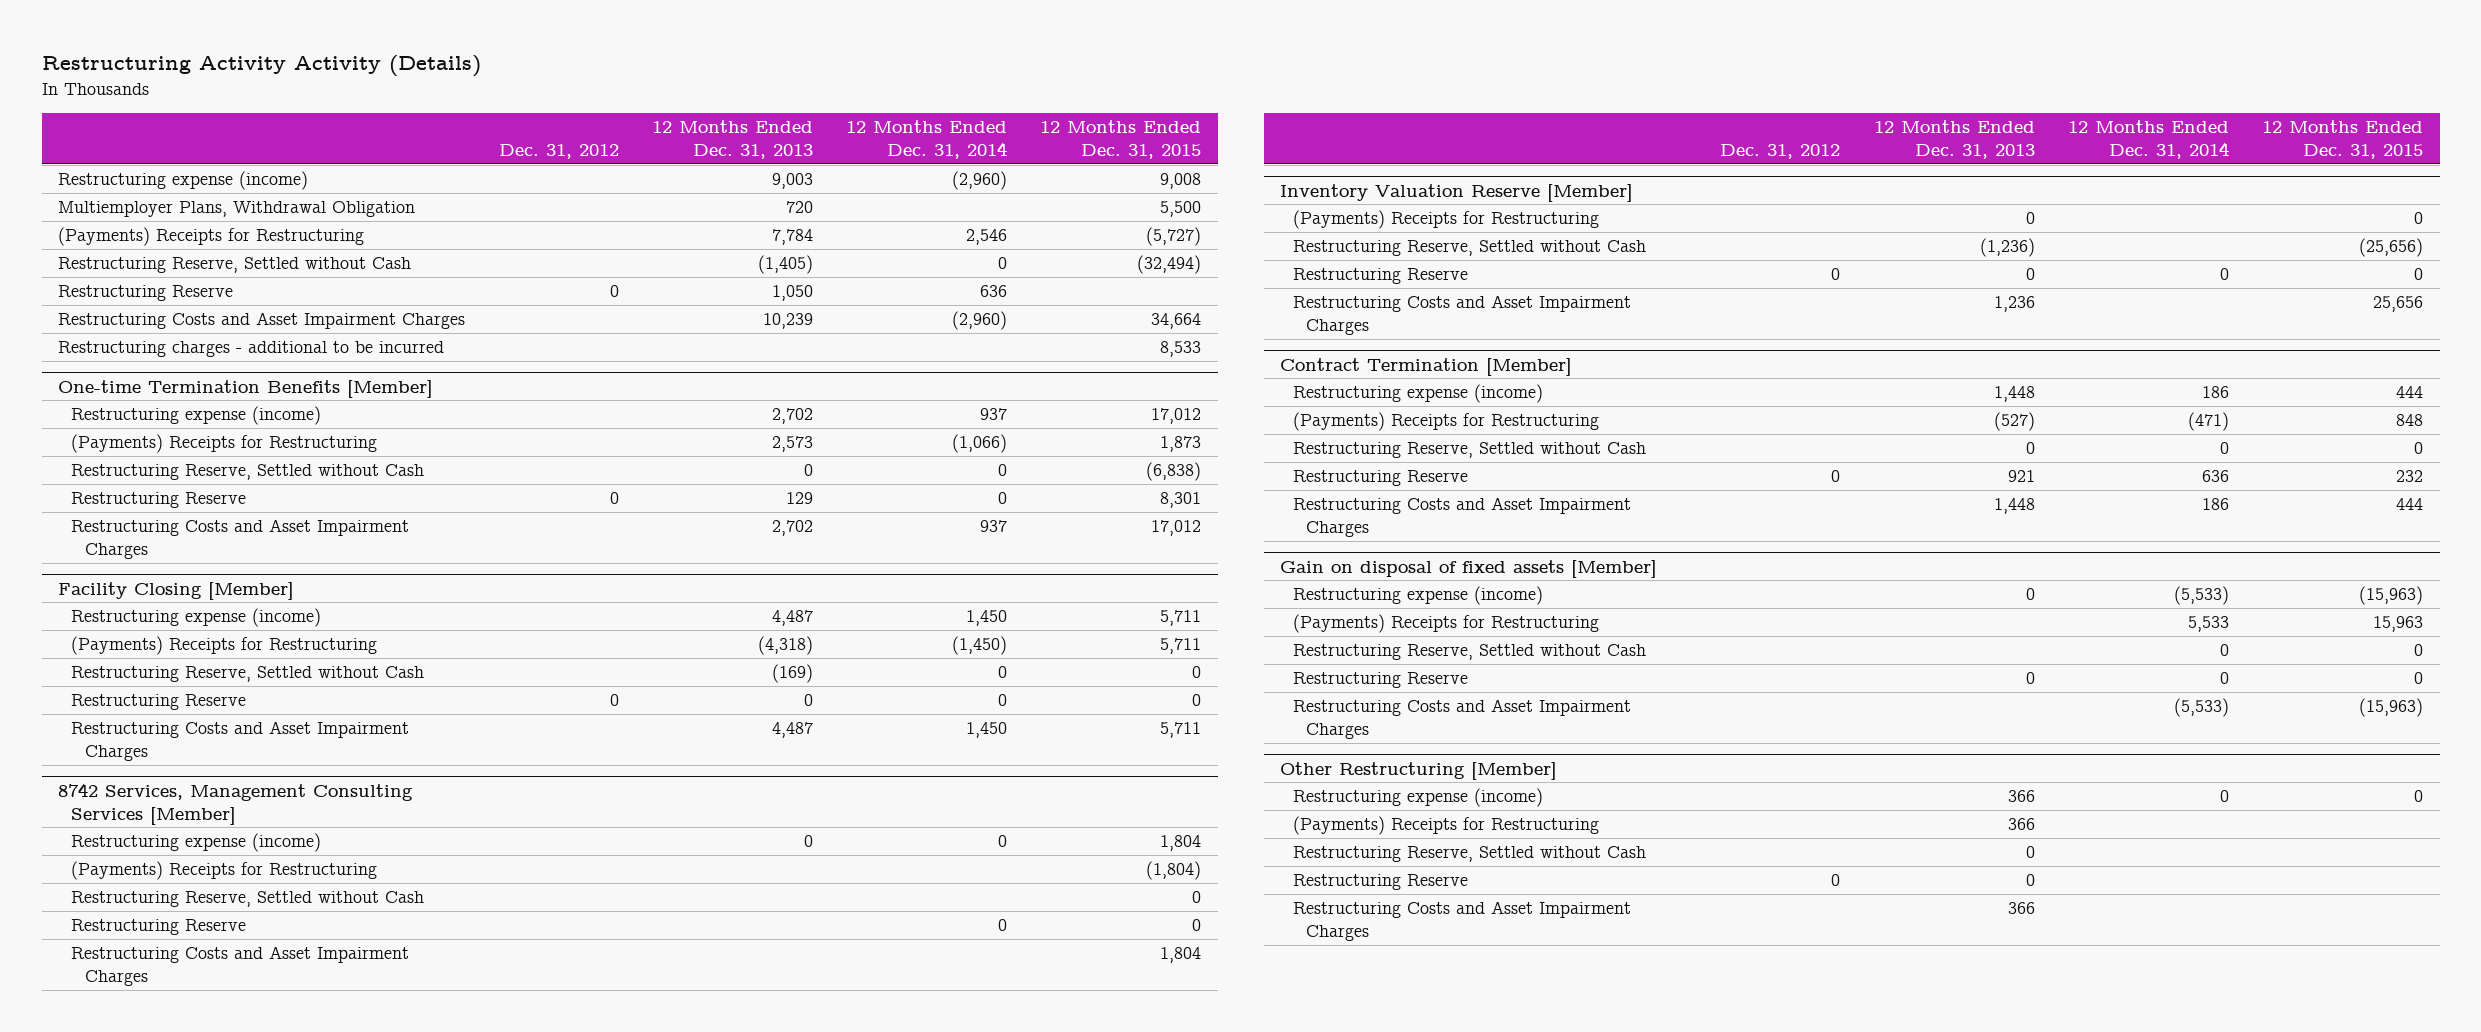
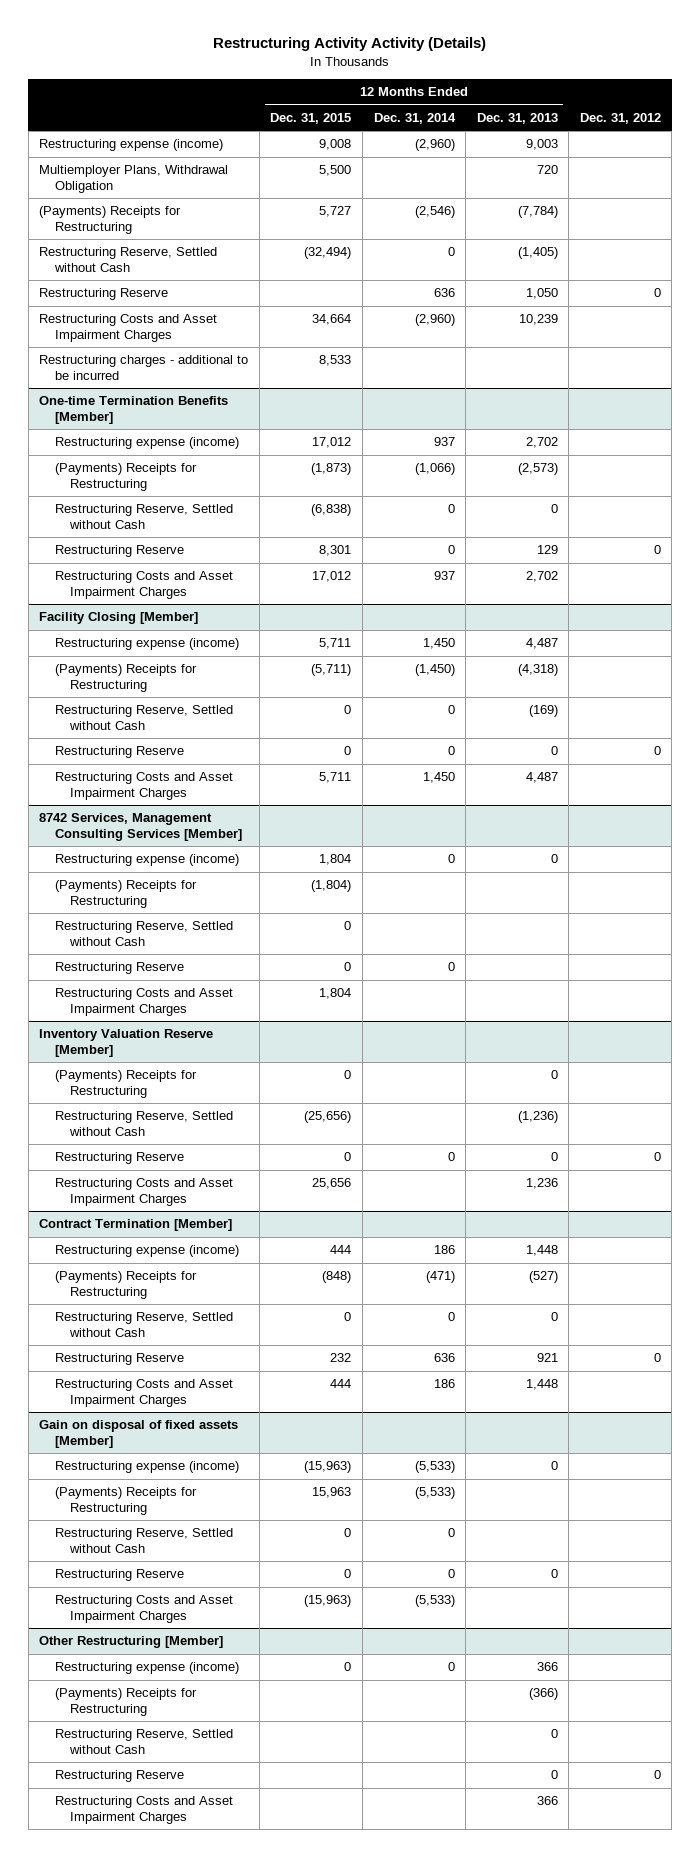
[771,229,813,246] 7,784 -> [517,206,558,219] (7,784)
[966,229,1008,246] 2,546 -> [414,206,455,219] (2,546)
[1146,227,1202,247] (5,727) -> [319,206,352,218] 5,727
[771,436,813,453] 2,573 -> [517,463,558,476] (2,573)
[1160,436,1202,453] 1,873 -> [311,463,352,476] (1,873)
[1160,638,1202,655] 5,711 -> [311,664,352,677] (5,711)
[2396,414,2424,427] 848 -> [322,1271,352,1284] (848)
[2187,616,2229,633] 5,533 -> [414,1487,455,1500] (5,533)
[2007,818,2035,831] 366 -> [528,1688,558,1701] (366)

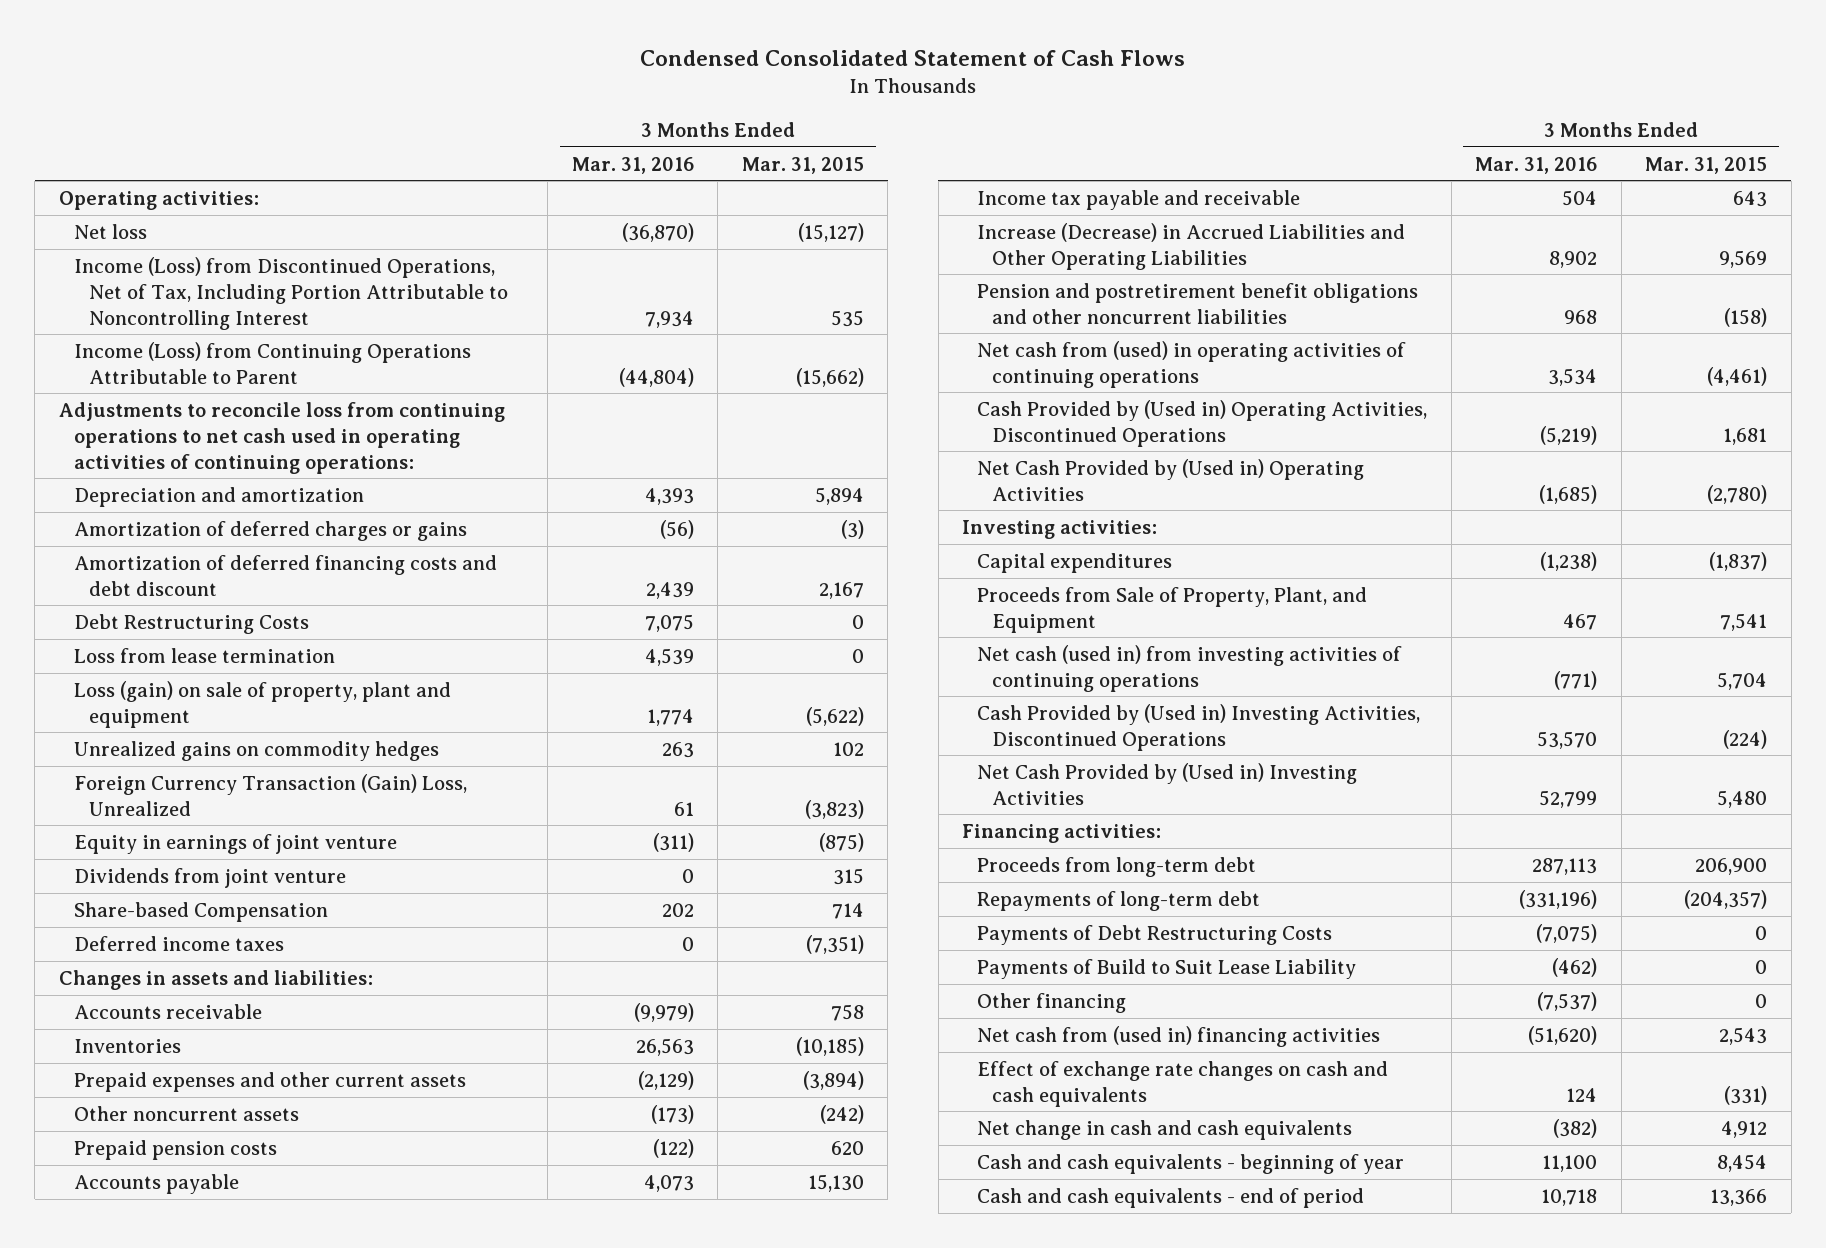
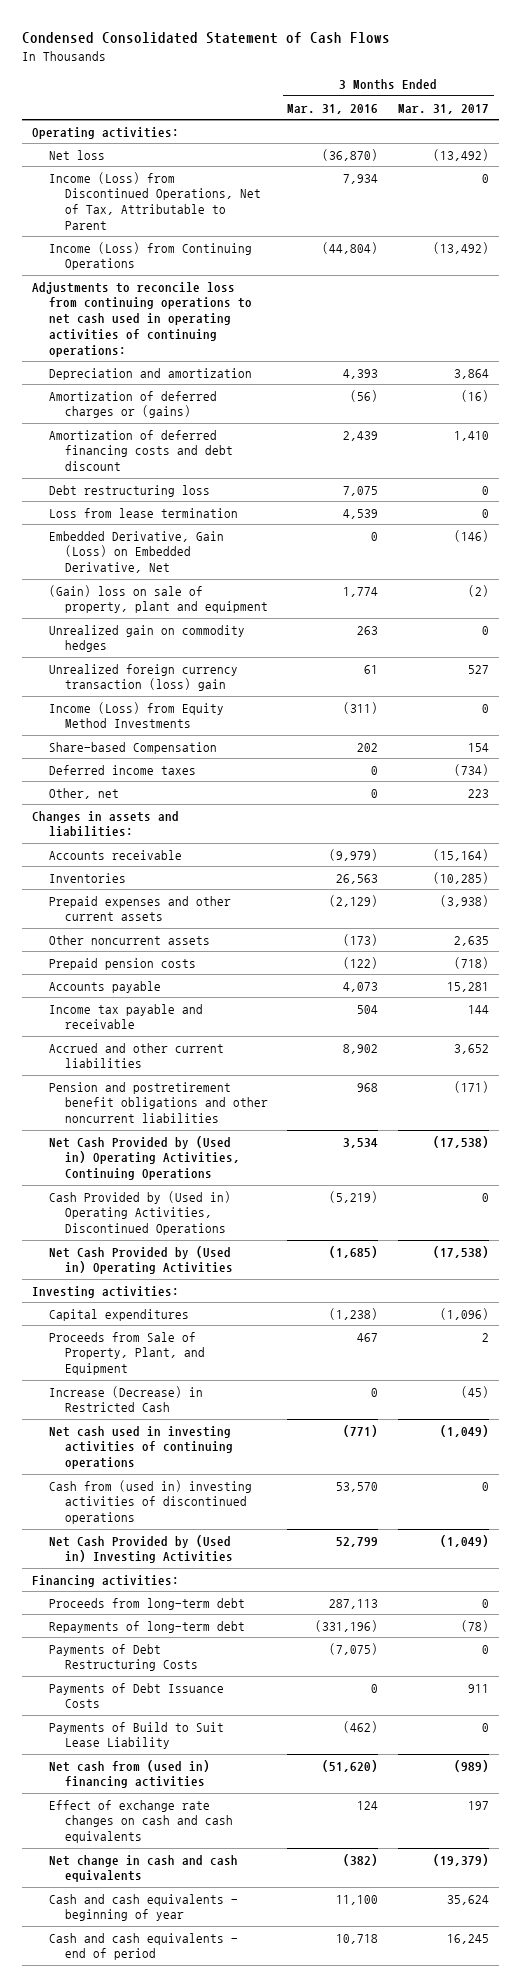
[741,156,864,174] Mar. 31, 2015 -> none
none -> [398,103,490,114] Mar. 31, 2017
[73,256,508,330] Income (Loss) from Discontinued Operations, Net of Tax, Including Portion Attributable to Noncontrolling Interest -> [48,171,261,230] Income (Loss) from Discontinued Operations, Net of Tax, Attributable to Parent
[73,341,471,384] Income (Loss) from Continuing Operations Attributable to Parent -> [48,241,252,271] Income (Loss) from Continuing Operations
[73,520,467,541] Amortization of deferred charges or gains -> [48,390,217,419] Amortization of deferred charges or (gains)
[73,613,309,634] Debt Restructuring Costs -> [48,484,210,497] Debt restructuring loss
[73,867,346,888] Dividends from joint venture -> none
none -> [48,530,224,574] Embedded Derivative, Gain (Loss) on Embedded Derivative, Net
[73,680,451,728] Loss (gain) on sale of property, plant and equipment -> [48,584,268,614] (Gain) loss on sale of property, plant and equipment
[73,740,439,761] Unrealized gains on commodity hedges -> [48,624,245,653] Unrealized gain on commodity hedges
[73,773,467,816] Foreign Currency Transaction (Gain) Loss, Unrealized -> [48,663,238,692] Unrealized foreign currency transaction (loss) gain
[73,833,397,854] Equity in earnings of joint venture -> [48,701,224,729] Income (Loss) from Equity Method Investments
none -> [48,787,119,799] Other, net
[977,222,1406,270] Increase (Decrease) in Accrued Liabilities and Other Operating Liabilities -> [48,1042,224,1069] Accrued and other current liabilities
[977,340,1407,388] Net cash from (used) in operating activities of continuing operations -> [48,1135,240,1181] Net Cash Provided by (Used in) Operating Activities, Continuing Operations
none -> [48,1385,203,1413] Increase (Decrease) in Restricted Cash
[977,644,1403,692] Net cash (used in) from investing activities of continuing operations -> [48,1425,233,1470] Net cash used in investing activities of continuing operations
[977,703,1421,751] Cash Provided by (Used in) Investing Activities, Discontinued Operations -> [48,1479,252,1525] Cash from (used in) investing activities of discontinued operations
none -> [48,1682,224,1709] Payments of Debt Issuance Costs
[977,992,1127,1013] Other financing -> none

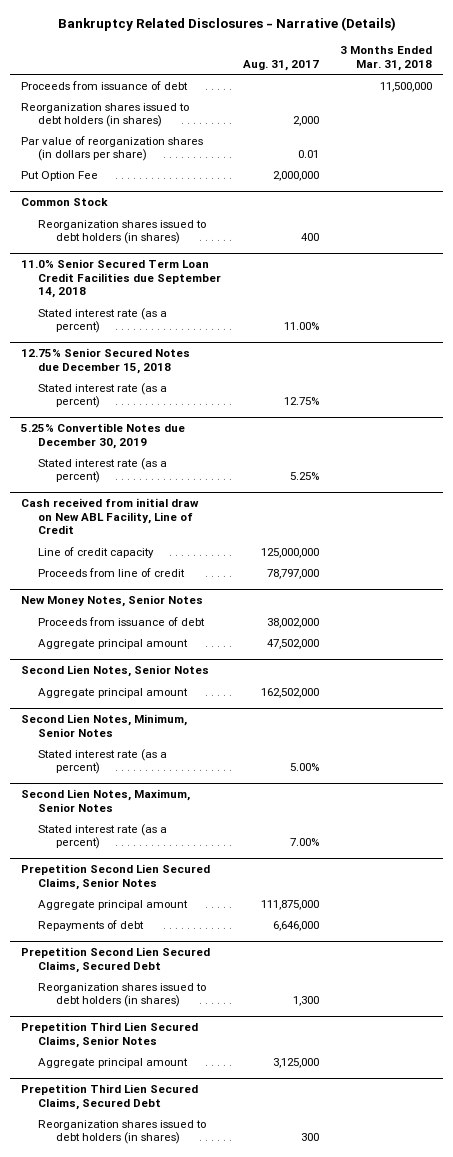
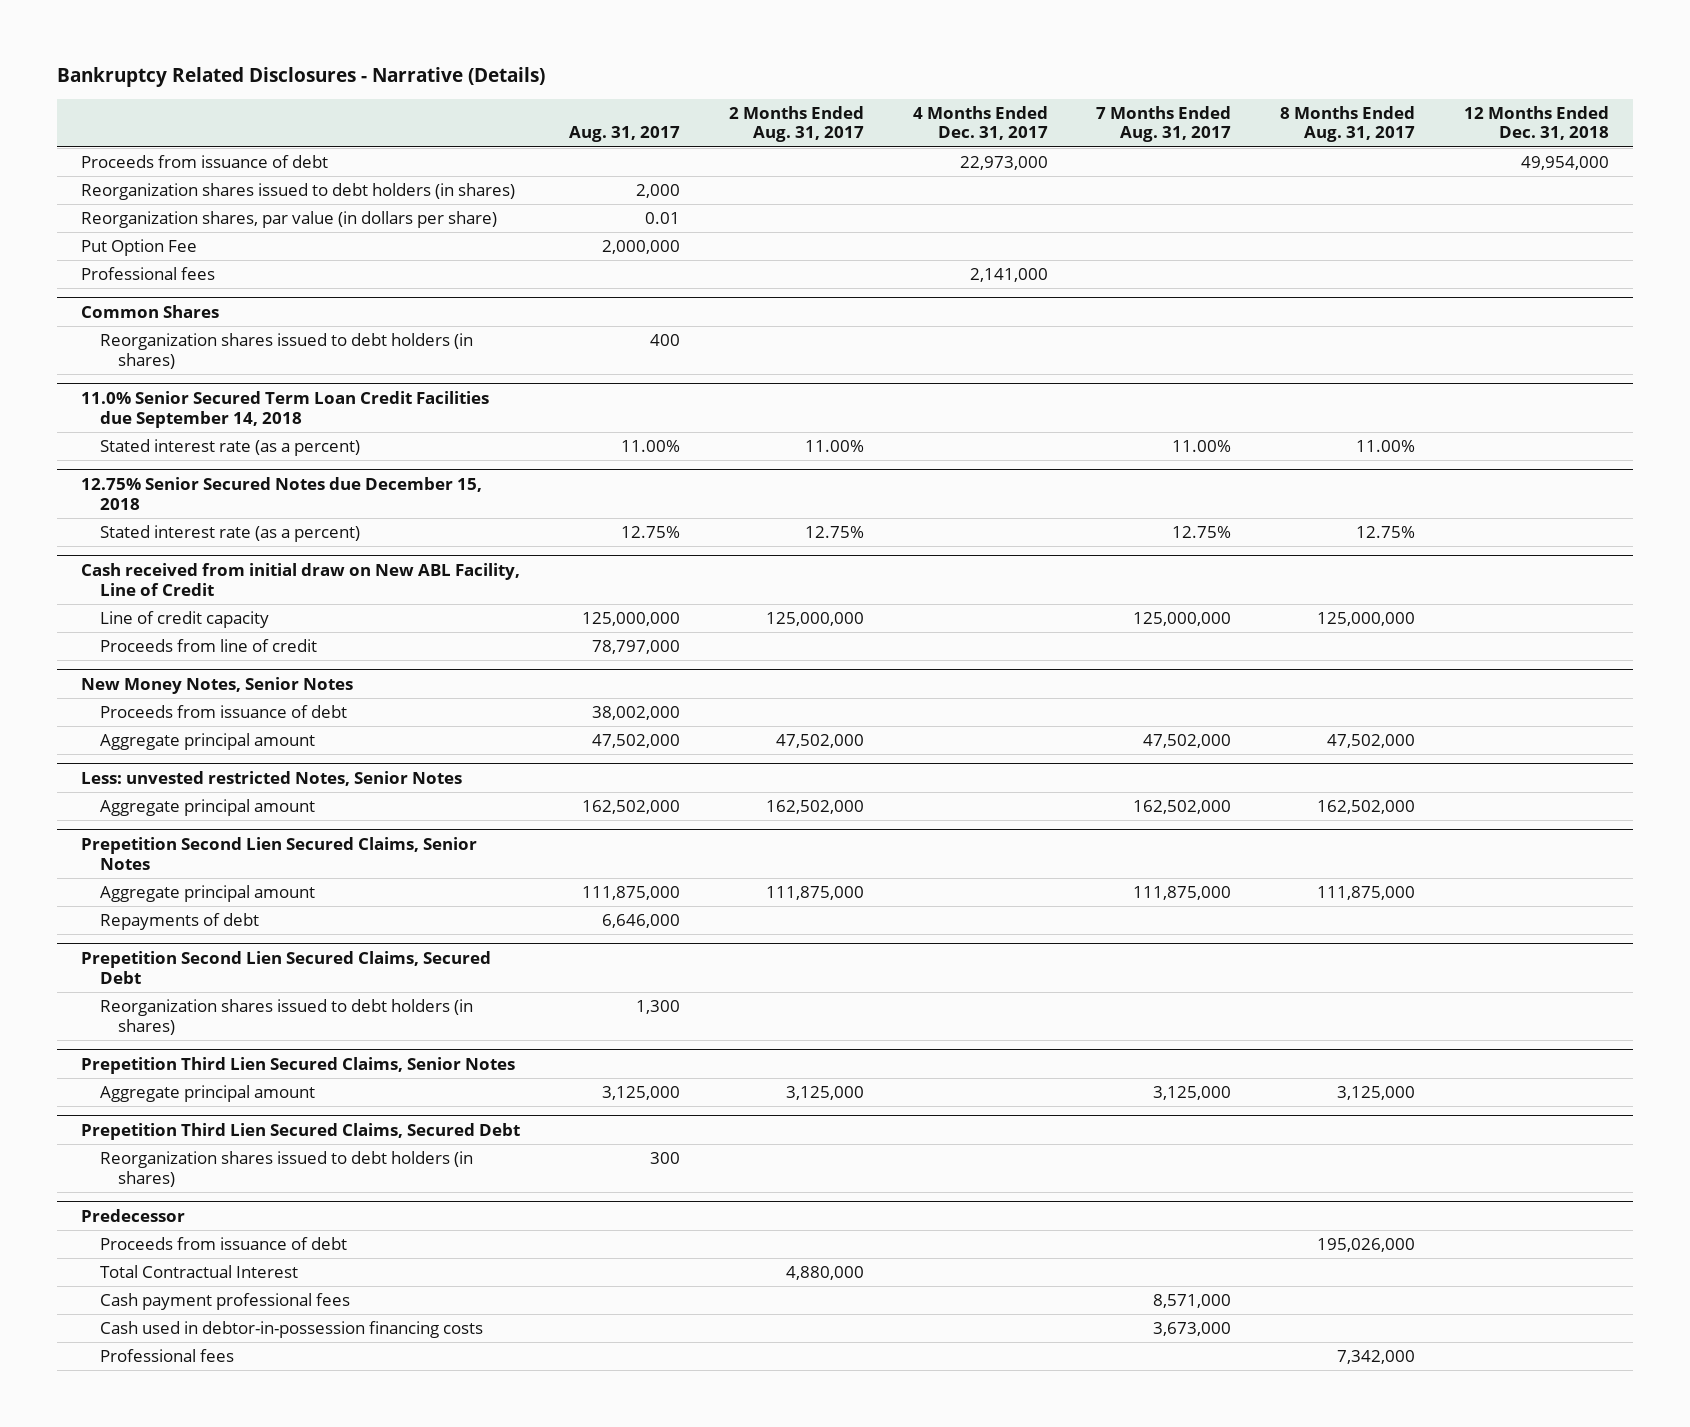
[340,46,433,71] 3 Months Ended Mar. 31, 2018 -> none
none -> [728,105,864,143] 2 Months Ended Aug. 31, 2017
none -> [912,105,1048,141] 4 Months Ended Dec. 31, 2017
none -> [1096,105,1232,143] 7 Months Ended Aug. 31, 2017
none -> [1280,105,1416,143] 8 Months Ended Aug. 31, 2017
none -> [1463,105,1609,141] 12 Months Ended Dec. 31, 2018
[20,135,203,162] Par value of reorganization shares (in dollars per share) -> [81,210,498,228] Reorganization shares, par value (in dollars per share)
none -> [81,266,216,280] Professional fees
[20,198,108,207] Common Stock -> [81,304,220,318] Common Shares
[20,423,185,449] 5.25% Convertible Notes due December 30, 2019 -> none
[38,457,168,484] Stated interest rate (as a percent) -> none
[20,665,209,678] Second Lien Notes, Senior Notes -> none
none -> [81,770,463,786] Less: unvested restricted Notes, Senior Notes
[20,714,187,737] Second Lien Notes, Minimum, Senior Notes -> none
[38,748,168,775] Stated interest rate (as a percent) -> none
[20,789,190,812] Second Lien Notes, Maximum, Senior Notes -> none
[38,823,168,850] Stated interest rate (as a percent) -> none
none -> [81,1208,186,1222] Predecessor
none -> [99,1236,347,1250] Proceeds from issuance of debt
none -> [99,1264,298,1278] Total Contractual Interest
none -> [99,1292,350,1310] Cash payment professional fees
none -> [99,1320,483,1338] Cash used in debtor-in-possession financing costs
none -> [99,1348,234,1362] Professional fees

